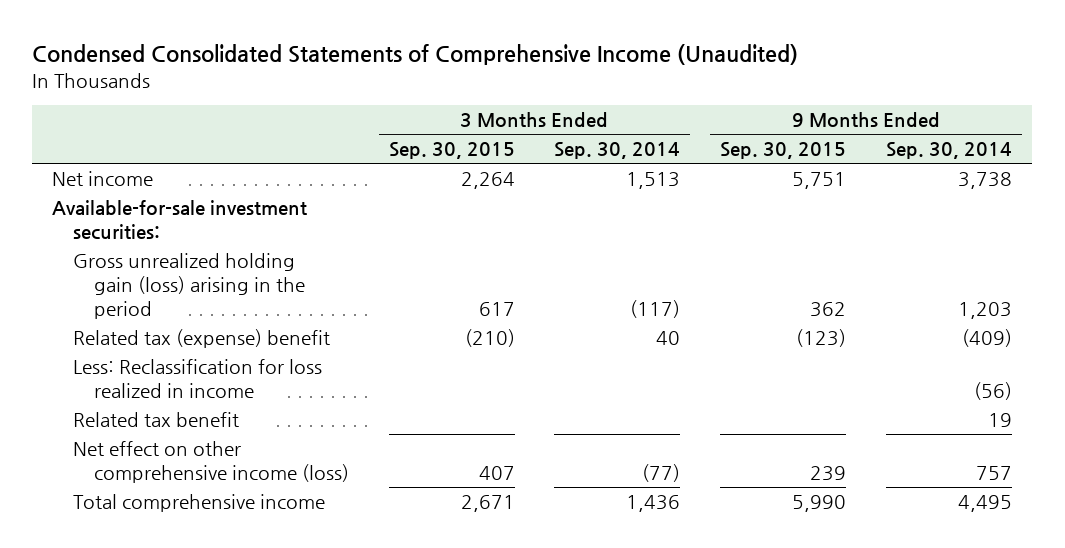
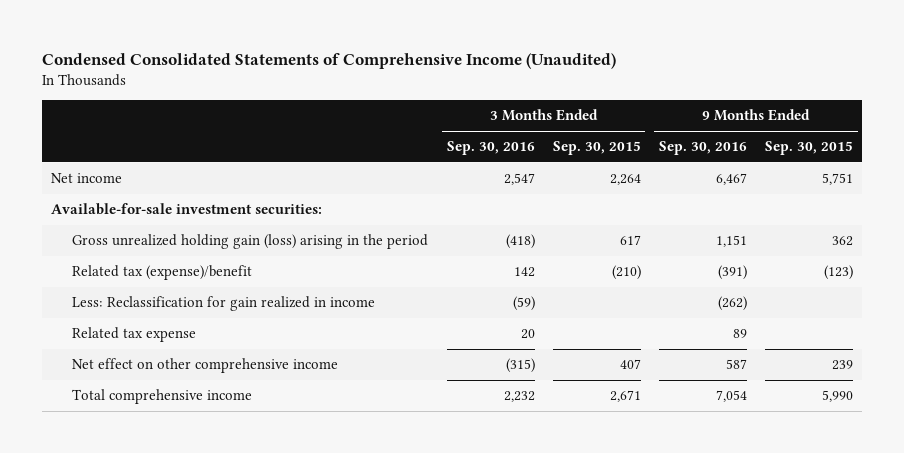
[554,142,681,160] Sep. 30, 2014 -> none
[886,142,1013,160] Sep. 30, 2014 -> none
none -> [446,141,535,156] Sep. 30, 2016
none -> [658,141,747,156] Sep. 30, 2016
[72,328,330,348] Related tax (expense) benefit -> [72,265,253,281] Related tax (expense)/benefit
[72,358,322,399] Less: Reclassification for loss realized in income -> [72,296,376,312] Less: Reclassification for gain realized in income
[72,411,239,427] Related tax benefit -> [72,327,197,343] Related tax expense
[72,440,349,484] Net effect on other comprehensive income (loss) -> [72,358,339,374] Net effect on other comprehensive income

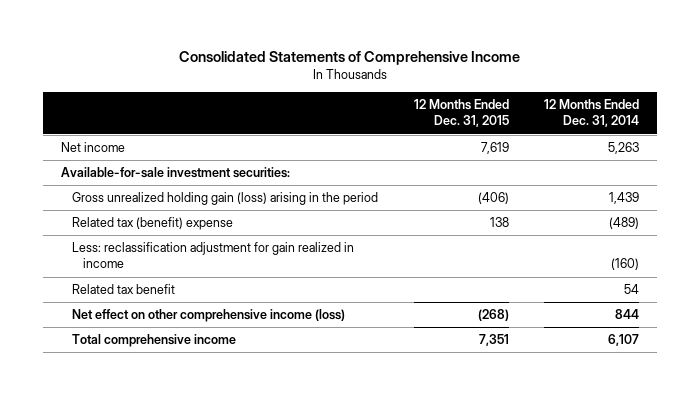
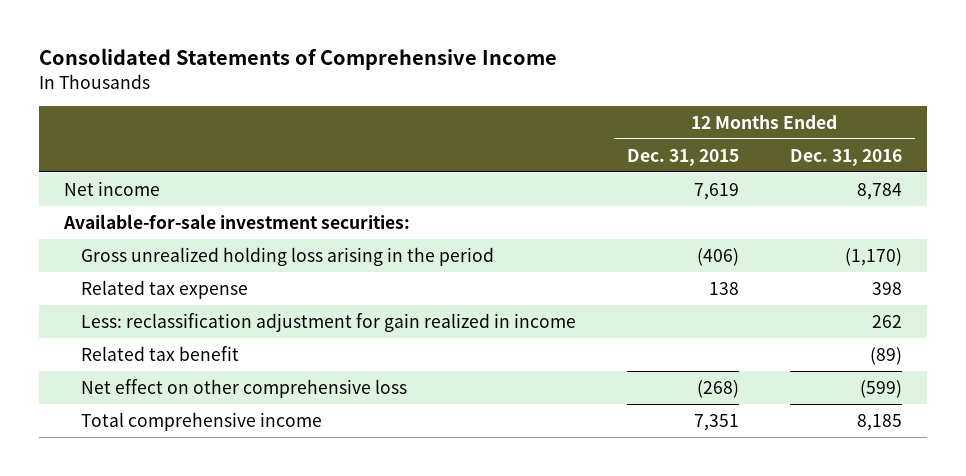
[544,99,640,128] 12 Months Ended Dec. 31, 2014 -> none
none -> [789,148,902,166] Dec. 31, 2016
[71,192,378,206] Gross unrealized holding gain (loss) arising in the period -> [80,246,494,266] Gross unrealized holding loss arising in the period
[71,217,233,231] Related tax (benefit) expense -> [80,279,248,299] Related tax expense
[71,309,345,323] Net effect on other comprehensive income (loss) -> [80,378,407,398] Net effect on other comprehensive loss

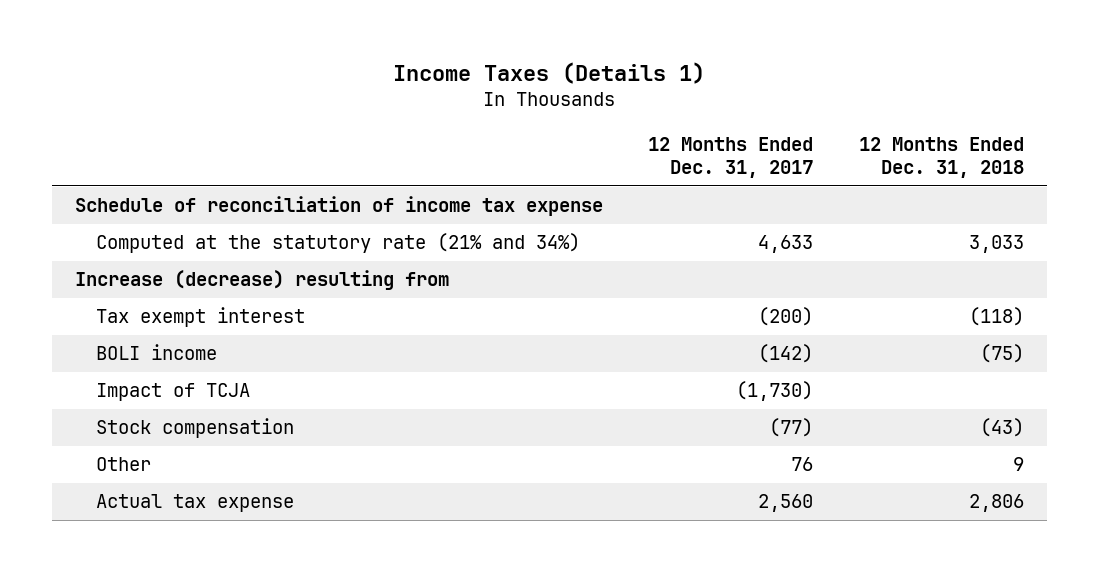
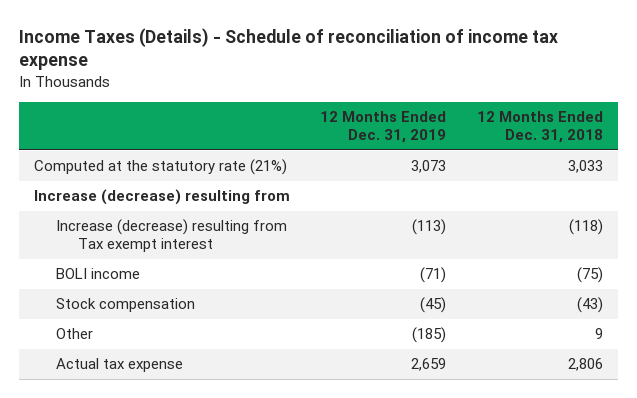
[393,62,706,85] Income Taxes (Details 1) -> [19,27,559,71] Income Taxes (Details) - Schedule of reconciliation of income tax expense
[648,136,814,178] 12 Months Ended Dec. 31, 2017 -> none
none -> [320,110,447,144] 12 Months Ended Dec. 31, 2019
[74,196,603,217] Schedule of reconciliation of income tax expense -> none
[96,233,581,254] Computed at the statutory rate (21% and 34%) -> [34,159,288,176] Computed at the statutory rate (21%)
[96,307,306,328] Tax exempt interest -> [56,219,288,253] Increase (decrease) resulting from Tax exempt interest
[96,383,251,402] Impact of TCJA -> none

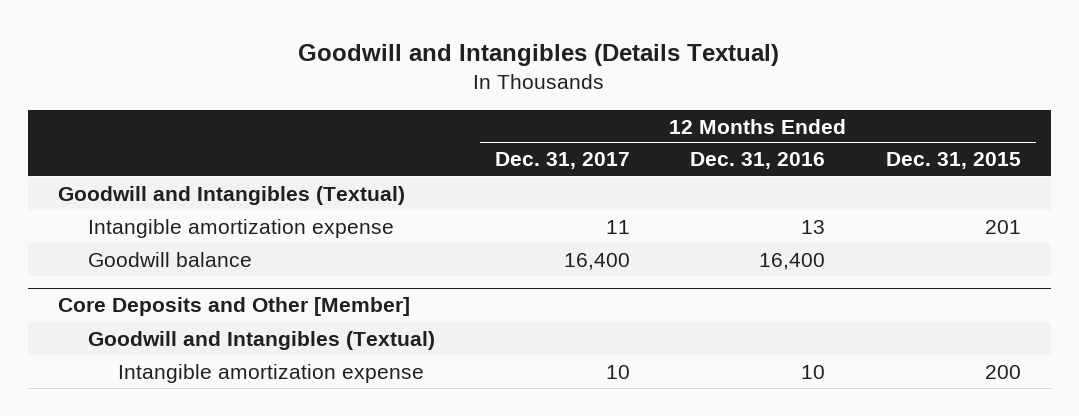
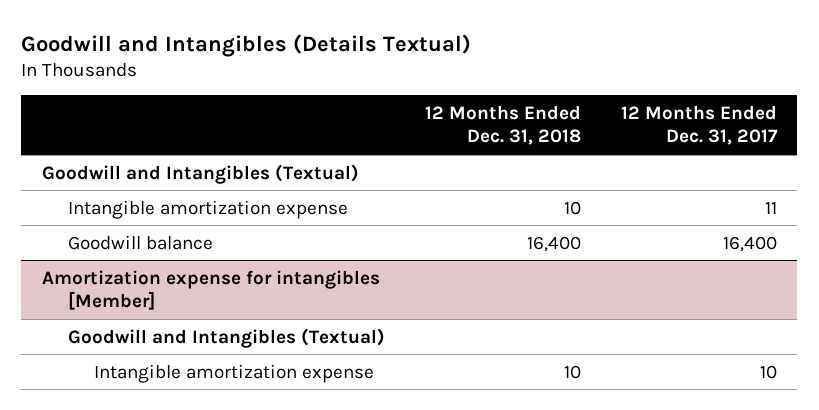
[690,152,826,170] Dec. 31, 2016 -> none
[885,152,1021,170] Dec. 31, 2015 -> none
none -> [424,105,581,146] 12 Months Ended Dec. 31, 2018
[58,297,411,317] Core Deposits and Other [Member] -> [41,269,380,311] Amortization expense for intangibles [Member]

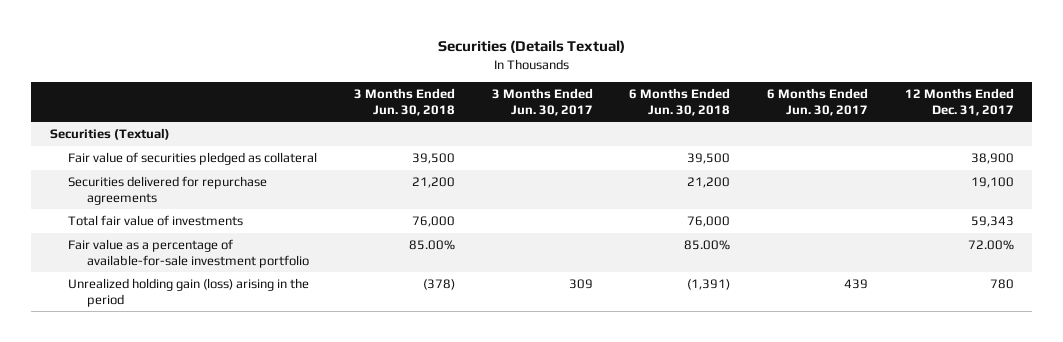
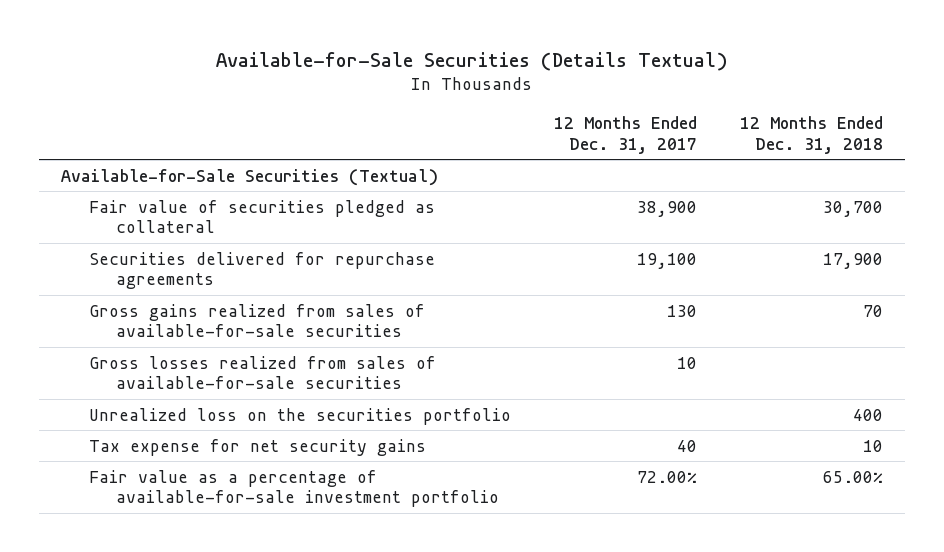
[437,40,625,54] Securities (Details Textual) -> [216,51,729,71] Available-for-Sale Securities (Details Textual)
[354,87,456,116] 3 Months Ended Jun. 30, 2018 -> none
[491,87,593,116] 3 Months Ended Jun. 30, 2017 -> none
[629,87,731,116] 6 Months Ended Jun. 30, 2018 -> none
[767,87,869,116] 6 Months Ended Jun. 30, 2017 -> none
none -> [740,116,884,155] 12 Months Ended Dec. 31, 2018
[49,128,170,141] Securities (Textual) -> [61,168,439,186] Available-for-Sale Securities (Textual)
[68,215,244,227] Total fair value of investments -> none
none -> [88,303,425,338] Gross gains realized from sales of available-for-sale securities
none -> [88,355,436,390] Gross losses realized from sales of available-for-sale securities
none -> [88,407,511,425] Unrealized loss on the securities portfolio
none -> [88,438,426,456] Tax expense for net security gains
[68,278,310,307] Unrealized holding gain (loss) arising in the period -> none

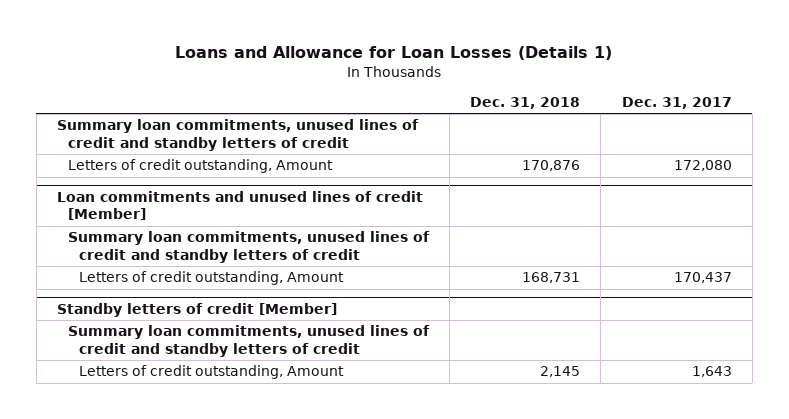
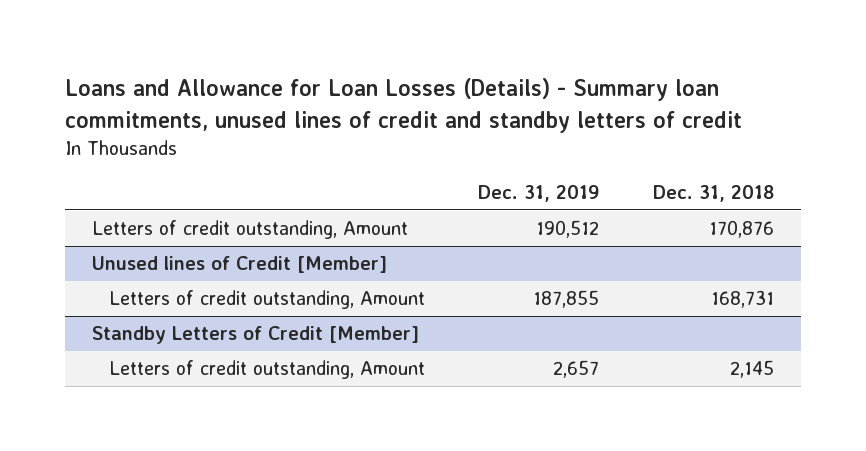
[175,45,613,60] Loans and Allowance for Loan Losses (Details 1) -> [65,78,743,133] Loans and Allowance for Loan Losses (Details) - Summary loan commitments, unused lines of credit and standby letters of credit
[621,96,732,109] Dec. 31, 2017 -> none
none -> [478,184,600,202] Dec. 31, 2019
[57,119,420,151] Summary loan commitments, unused lines of credit and standby letters of credit -> none
[67,231,430,263] Summary loan commitments, unused lines of credit and standby letters of credit -> none
[57,191,424,221] Loan commitments and unused lines of credit [Member] -> [92,256,388,274] Unused lines of Credit [Member]
[67,325,430,357] Summary loan commitments, unused lines of credit and standby letters of credit -> none
[57,303,338,318] Standby letters of credit [Member] -> [92,326,420,345] Standby Letters of Credit [Member]

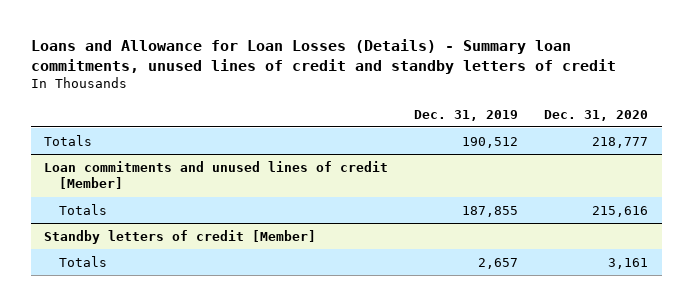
[652,184,774,202] Dec. 31, 2018 -> none
none -> [544,109,649,121] Dec. 31, 2020
[92,220,409,240] Letters of credit outstanding, Amount -> [43,134,92,146] Totals
[92,256,388,274] Unused lines of Credit [Member] -> [43,160,388,190] Loan commitments and unused lines of credit [Member]
[108,290,425,310] Letters of credit outstanding, Amount -> [58,203,107,215] Totals
[92,326,420,345] Standby Letters of Credit [Member] -> [43,229,316,244] Standby letters of credit [Member]
[108,360,425,380] Letters of credit outstanding, Amount -> [58,255,107,267] Totals

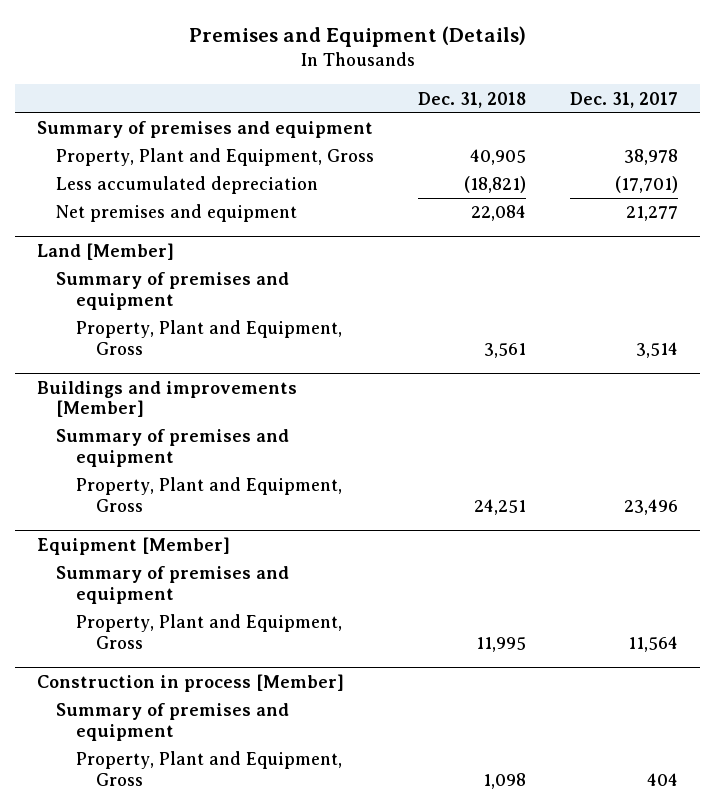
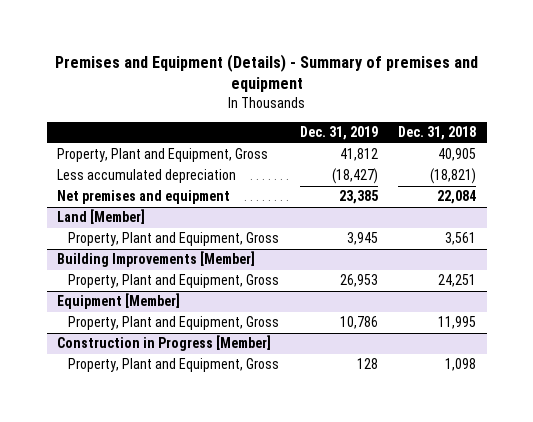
[188,26,526,48] Premises and Equipment (Details) -> [54,53,478,93] Premises and Equipment (Details) - Summary of premises and equipment
[570,91,679,108] Dec. 31, 2017 -> none
none -> [299,126,378,141] Dec. 31, 2019
[36,121,373,139] Summary of premises and equipment -> none
[56,272,290,310] Summary of premises and equipment -> none
[56,429,290,467] Summary of premises and equipment -> none
[36,380,297,418] Buildings and improvements [Member] -> [56,251,255,268] Building Improvements [Member]
[56,566,290,604] Summary of premises and equipment -> none
[56,703,290,741] Summary of premises and equipment -> none
[36,673,344,692] Construction in process [Member] -> [56,335,271,352] Construction in Progress [Member]

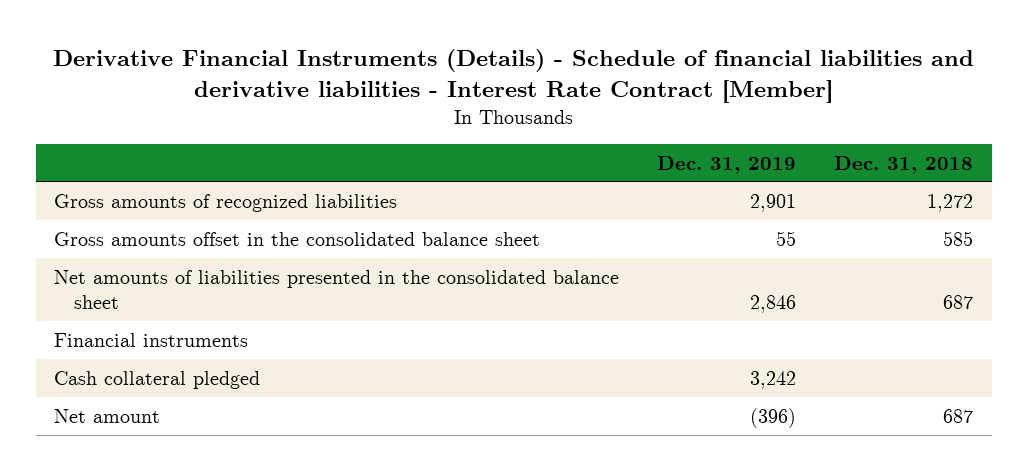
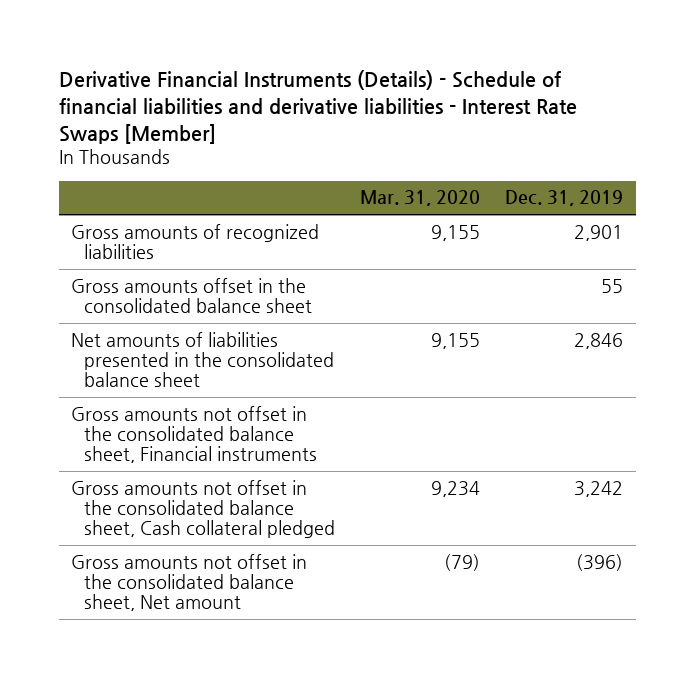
[52,49,974,104] Derivative Financial Instruments (Details) - Schedule of financial liabilities and derivative liabilities - Interest Rate Contract [Member] -> [58,69,577,144] Derivative Financial Instruments (Details) - Schedule of financial liabilities and derivative liabilities - Interest Rate Swaps [Member]
[834,155,974,174] Dec. 31, 2018 -> none
none -> [359,190,480,207] Mar. 31, 2020
[54,332,249,347] Financial instruments -> [71,405,317,464] Gross amounts not offset in the consolidated balance sheet, Financial instruments
[54,370,261,389] Cash collateral pledged -> [71,479,335,539] Gross amounts not offset in the consolidated balance sheet, Cash collateral pledged
[54,408,161,423] Net amount -> [71,553,308,612] Gross amounts not offset in the consolidated balance sheet, Net amount

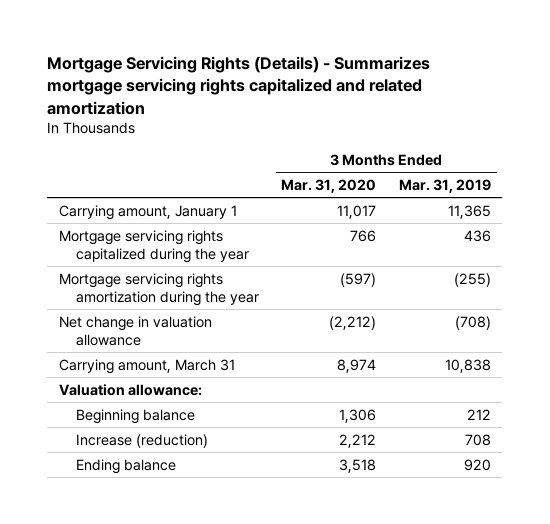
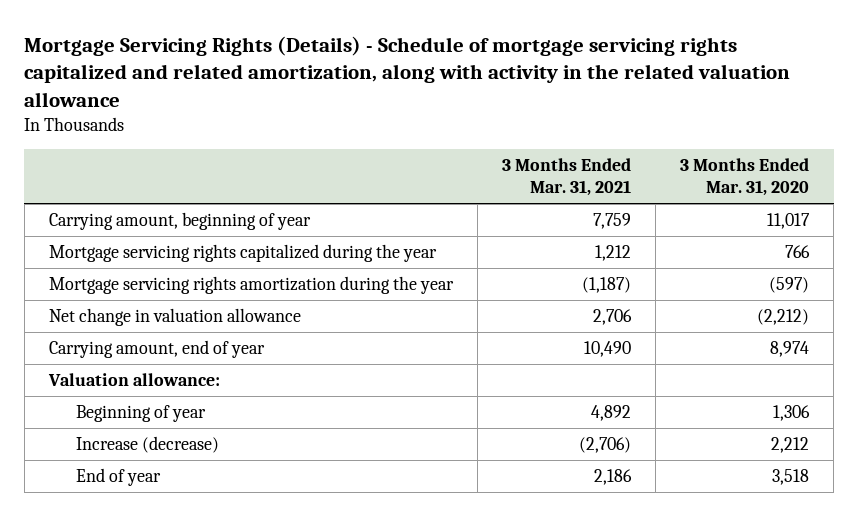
[47,56,431,115] Mortgage Servicing Rights (Details) - Summarizes mortgage servicing rights capitalized and related amortization -> [24,35,791,107] Mortgage Servicing Rights (Details) - Schedule of mortgage servicing rights capitalized and related amortization, along with activity in the related valuation allowance
[399,178,492,193] Mar. 31, 2019 -> none
none -> [501,157,631,197] 3 Months Ended Mar. 31, 2021
[58,204,237,220] Carrying amount, January 1 -> [48,212,311,231] Carrying amount, beginning of year
[58,358,235,374] Carrying amount, March 31 -> [48,340,265,359] Carrying amount, end of year
[75,408,195,424] Beginning balance -> [75,405,206,423] Beginning of year
[75,433,208,448] Increase (reduction) -> [75,436,219,454] Increase (decrease)
[75,458,176,474] Ending balance -> [75,468,161,487] End of year

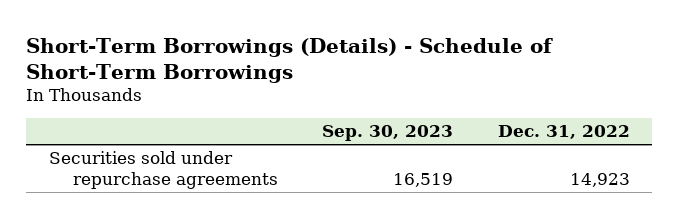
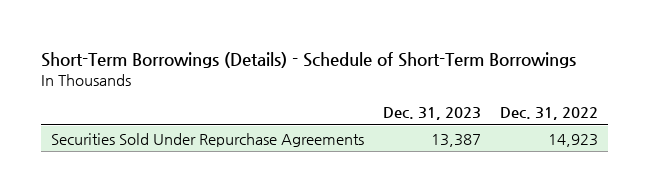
[322,125,454,142] Sep. 30, 2023 -> none
none -> [383,107,482,121] Dec. 31, 2023
[48,151,278,190] Securities sold under repurchase agreements -> [51,132,365,147] Securities Sold Under Repurchase Agreements

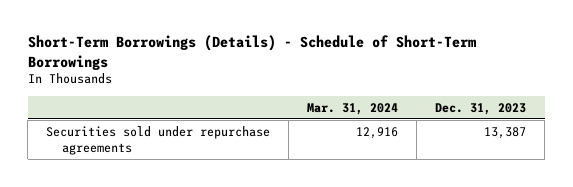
[500,107,599,121] Dec. 31, 2022 -> none
none -> [307,102,399,115] Mar. 31, 2024
[51,132,365,147] Securities Sold Under Repurchase Agreements -> [46,125,271,155] Securities sold under repurchase agreements

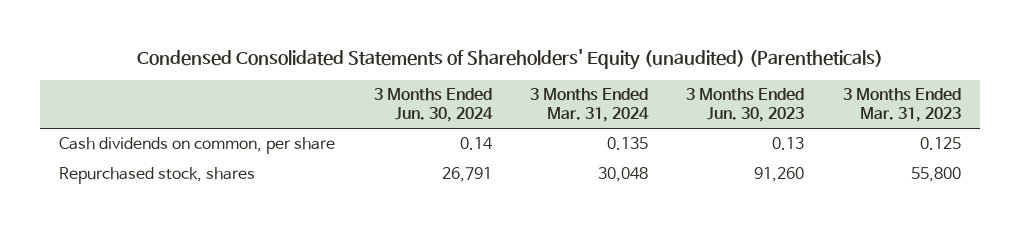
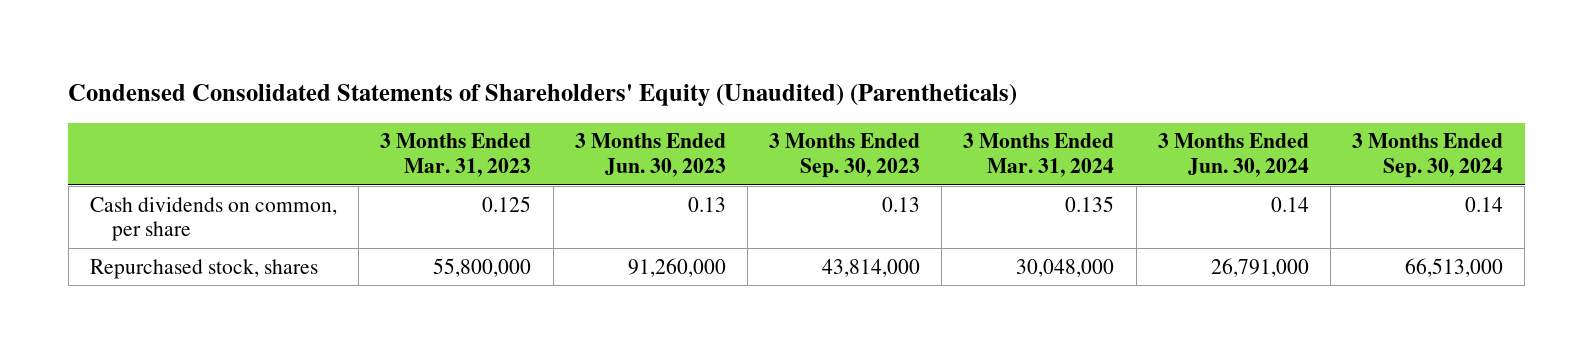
[137,49,884,71] Condensed Consolidated Statements of Shareholders' Equity (unaudited) (Parentheticals) -> [68,84,1018,107] Condensed Consolidated Statements of Shareholders' Equity (Unaudited) (Parentheticals)
none -> [769,133,921,179] 3 Months Ended Sep. 30, 2023
none -> [1352,133,1504,179] 3 Months Ended Sep. 30, 2024
[441,167,492,183] 26,791 -> [1210,257,1309,277] 26,791,000
[598,167,649,183] 30,048 -> [1016,258,1115,277] 30,048,000
[754,167,805,183] 91,260 -> [627,257,726,277] 91,260,000
[910,167,961,183] 55,800 -> [433,257,532,277] 55,800,000

